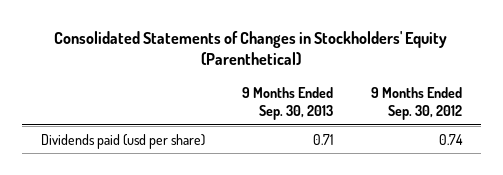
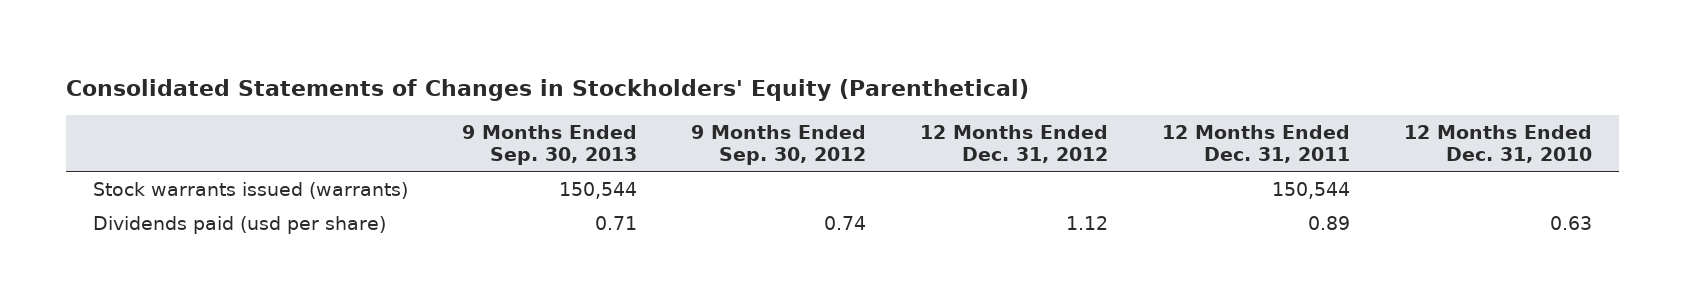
none -> [919,124,1108,164] 12 Months Ended Dec. 31, 2012
none -> [1161,124,1350,164] 12 Months Ended Dec. 31, 2011
none -> [1403,124,1592,164] 12 Months Ended Dec. 31, 2010
none -> [93,181,409,199] Stock warrants issued (warrants)

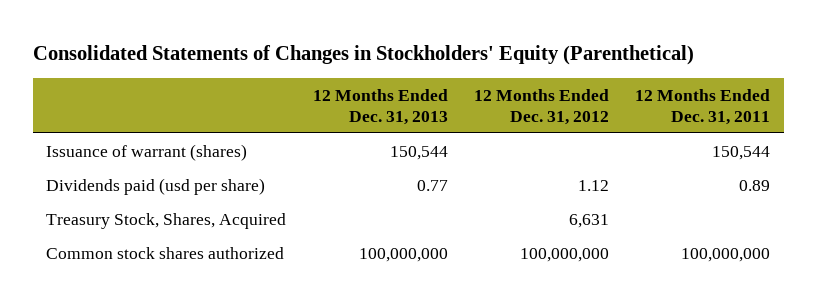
[461,124,637,166] 9 Months Ended Sep. 30, 2013 -> none
[690,124,866,166] 9 Months Ended Sep. 30, 2012 -> none
[1403,124,1592,164] 12 Months Ended Dec. 31, 2010 -> none
none -> [312,88,448,125] 12 Months Ended Dec. 31, 2013
[93,181,409,199] Stock warrants issued (warrants) -> [46,143,248,161] Issuance of warrant (shares)
none -> [46,212,287,229] Treasury Stock, Shares, Acquired
none -> [46,246,285,259] Common stock shares authorized

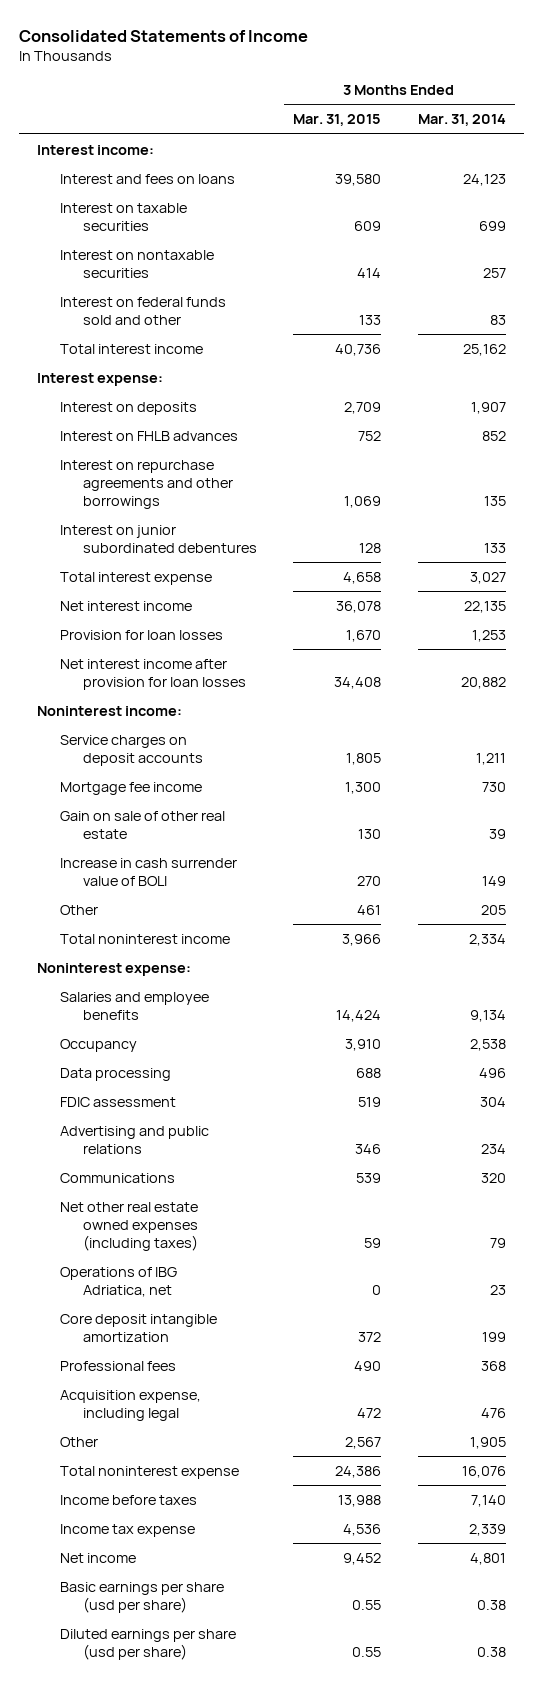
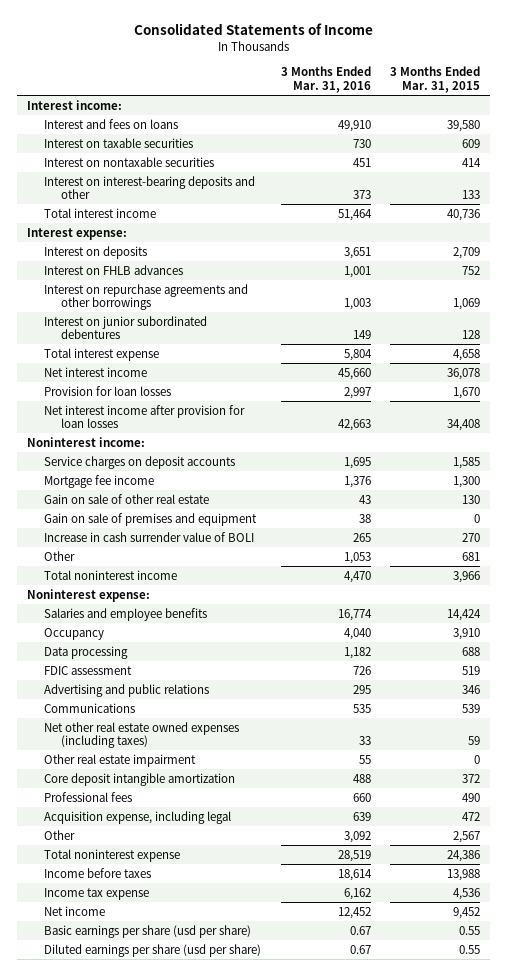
[417,114,506,127] Mar. 31, 2014 -> none
none -> [280,66,371,93] 3 Months Ended Mar. 31, 2016
[60,296,227,325] Interest on federal funds sold and other -> [44,175,256,200] Interest on interest-bearing deposits and other
[346,752,382,765] 1,805 -> [453,456,481,469] 1,585
none -> [44,512,258,526] Gain on sale of premises and equipment
[357,904,382,915] 461 -> [462,551,481,561] 681
[60,1266,178,1297] Operations of IBG Adriatica, net -> none
none -> [44,753,197,767] Other real estate impairment

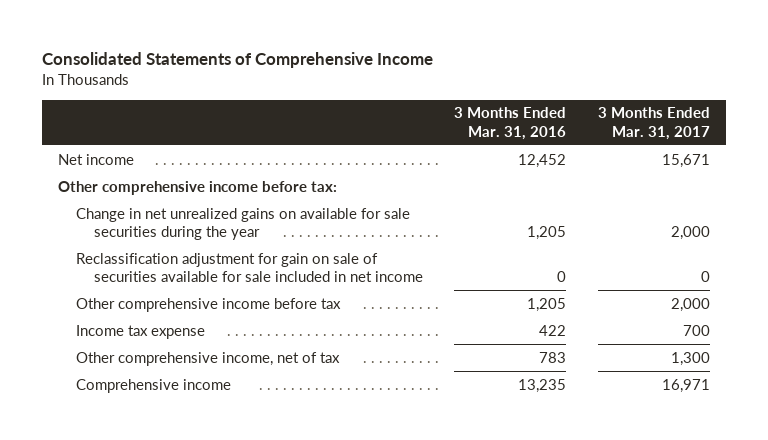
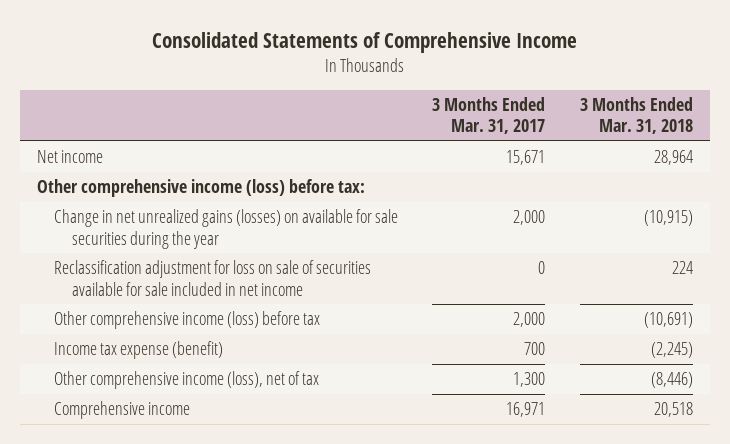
[454,107,567,140] 3 Months Ended Mar. 31, 2016 -> none
none -> [579,96,693,135] 3 Months Ended Mar. 31, 2018
[58,180,338,195] Other comprehensive income before tax: -> [36,179,365,198] Other comprehensive income (loss) before tax:
[75,207,410,241] Change in net unrealized gains on available for sale securities during the year -> [54,209,399,249] Change in net unrealized gains (losses) on available for sale securities during the year
[75,252,423,283] Reclassification adjustment for gain on sale of securities available for sale included in net income -> [54,260,372,296] Reclassification adjustment for loss on sale of securities available for sale included in net income
[75,297,341,312] Other comprehensive income before tax -> [54,311,321,330] Other comprehensive income (loss) before tax
[75,324,205,339] Income tax expense -> [54,341,224,360] Income tax expense (benefit)
[75,351,340,366] Other comprehensive income, net of tax -> [54,371,320,390] Other comprehensive income (loss), net of tax

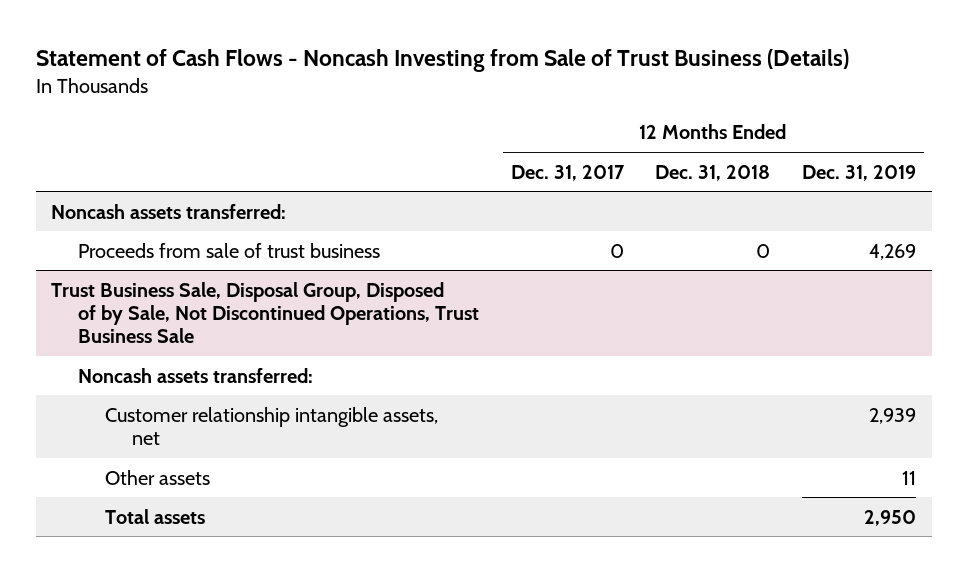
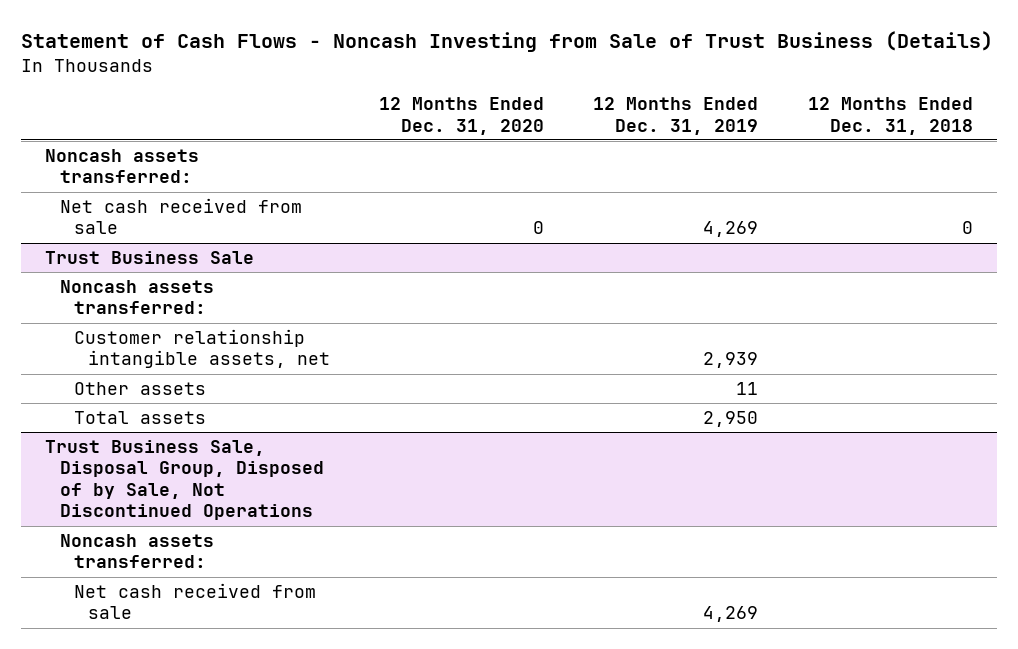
[510,164,625,181] Dec. 31, 2017 -> none
none -> [379,97,545,135] 12 Months Ended Dec. 31, 2020
[51,281,480,344] Trust Business Sale, Disposal Group, Disposed of by Sale, Not Discontinued Operations, Trust Business Sale -> none
[78,242,381,258] Proceeds from sale of trust business -> [59,197,302,235] Net cash received from sale
none -> [45,250,255,264] Trust Business Sale
none -> [45,439,324,521] Trust Business Sale, Disposal Group, Disposed of by Sale, Not Discontinued Operations
none -> [59,533,214,569] Noncash assets transferred:
none -> [73,582,316,620] Net cash received from sale

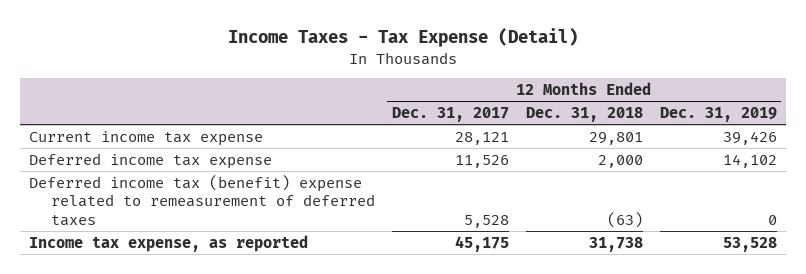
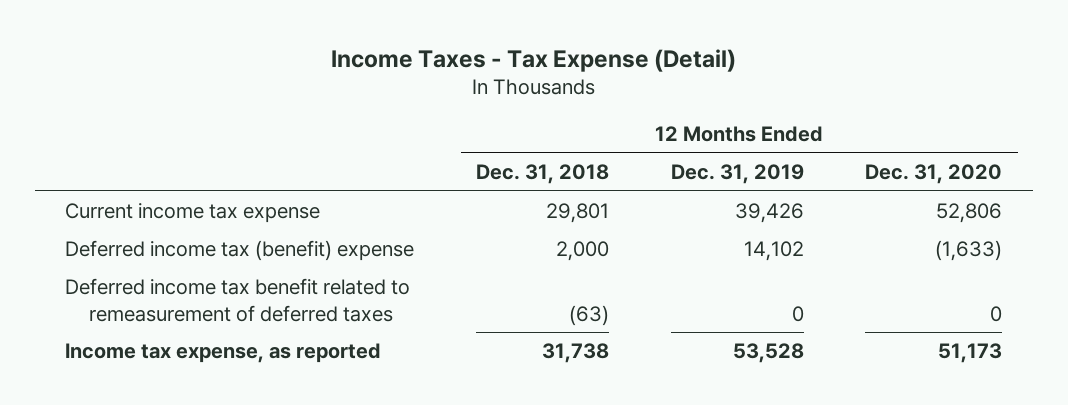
[391,107,509,123] Dec. 31, 2017 -> none
none -> [865,163,1003,184] Dec. 31, 2020
[28,152,272,169] Deferred income tax expense -> [65,240,415,262] Deferred income tax (benefit) expense
[28,174,375,226] Deferred income tax (benefit) expense related to remeasurement of deferred taxes -> [65,278,411,322] Deferred income tax benefit related to remeasurement of deferred taxes

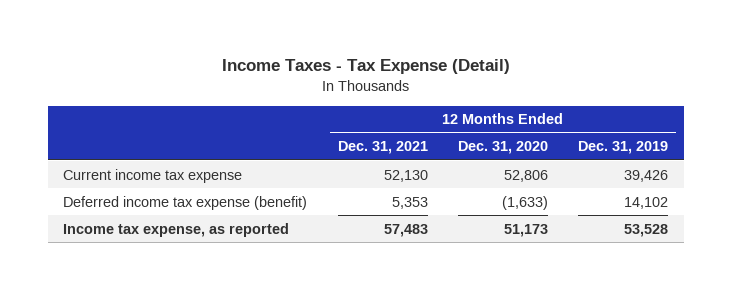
[476,163,610,184] Dec. 31, 2018 -> none
none -> [337,141,428,155] Dec. 31, 2021
[65,278,411,322] Deferred income tax benefit related to remeasurement of deferred taxes -> none
[65,240,415,262] Deferred income tax (benefit) expense -> [63,195,308,210] Deferred income tax expense (benefit)

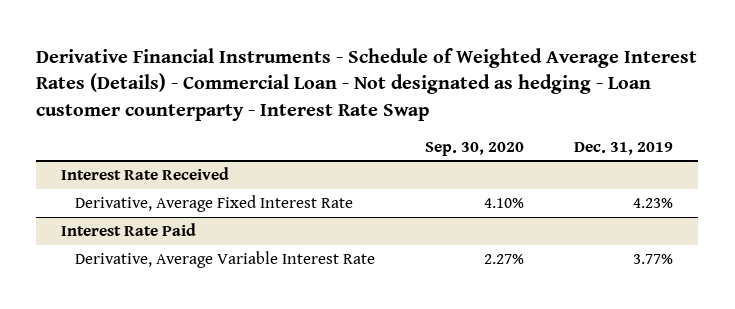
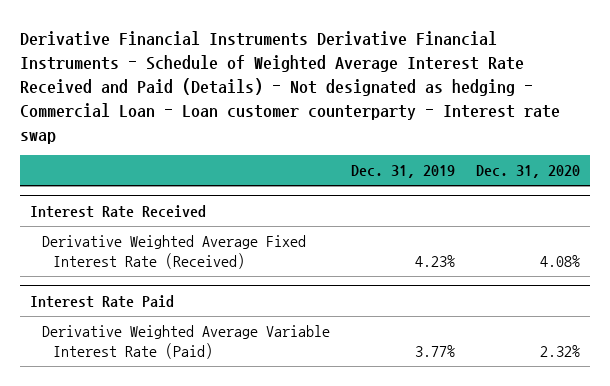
[36,47,698,121] Derivative Financial Instruments - Schedule of Weighted Average Interest Rates (Details) - Commercial Loan - Not designated as hedging - Loan customer counterparty - Interest Rate Swap -> [19,30,560,144] Derivative Financial Instruments Derivative Financial Instruments - Schedule of Weighted Average Interest Rate Received and Paid (Details) - Not designated as hedging - Commercial Loan - Loan customer counterparty - Interest rate swap
[424,141,524,156] Sep. 30, 2020 -> none
none -> [475,165,580,179] Dec. 31, 2020
[74,195,353,213] Derivative, Average Fixed Interest Rate -> [41,235,306,269] Derivative Weighted Average Fixed Interest Rate (Received)
[74,251,375,269] Derivative, Average Variable Interest Rate -> [41,325,330,359] Derivative Weighted Average Variable Interest Rate (Paid)

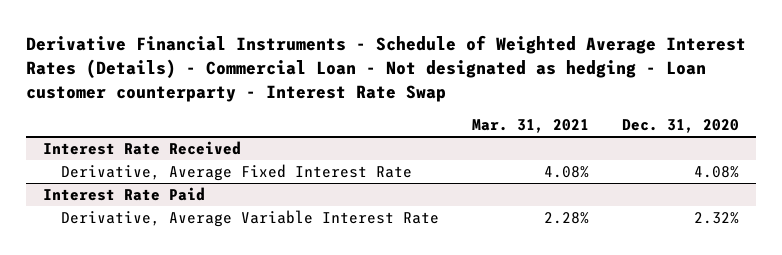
[19,30,560,144] Derivative Financial Instruments Derivative Financial Instruments - Schedule of Weighted Average Interest Rate Received and Paid (Details) - Not designated as hedging - Commercial Loan - Loan customer counterparty - Interest rate swap -> [25,34,746,102] Derivative Financial Instruments - Schedule of Weighted Average Interest Rates (Details) - Commercial Loan - Not designated as hedging - Loan customer counterparty - Interest Rate Swap
[350,165,455,179] Dec. 31, 2019 -> none
none -> [472,119,590,134] Mar. 31, 2021
[41,235,306,269] Derivative Weighted Average Fixed Interest Rate (Received) -> [61,163,413,181] Derivative, Average Fixed Interest Rate
[41,325,330,359] Derivative Weighted Average Variable Interest Rate (Paid) -> [61,209,440,227] Derivative, Average Variable Interest Rate

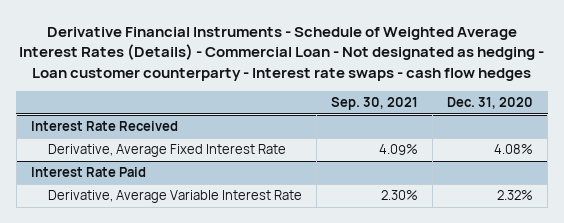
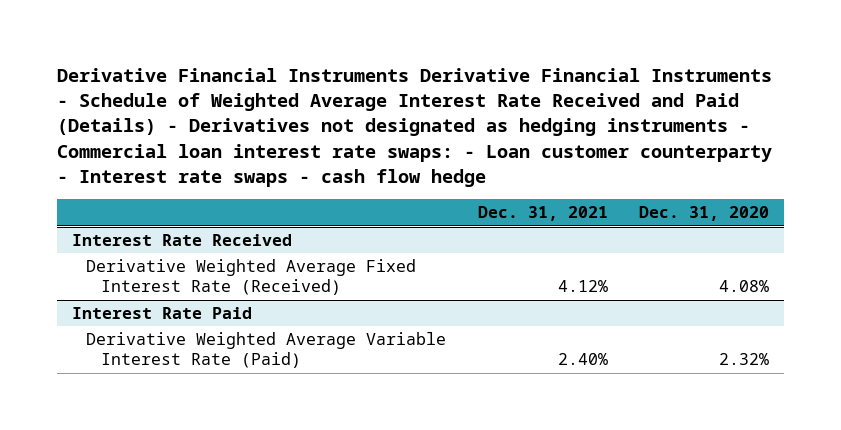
[18,26,544,81] Derivative Financial Instruments - Schedule of Weighted Average Interest Rates (Details) - Commercial Loan - Not designated as hedging - Loan customer counterparty - Interest rate swaps - cash flow hedges -> [56,67,772,188] Derivative Financial Instruments Derivative Financial Instruments - Schedule of Weighted Average Interest Rate Received and Paid (Details) - Derivatives not designated as hedging instruments - Commercial loan interest rate swaps: - Loan customer counterparty - Interest rate swaps - cash flow hedge
[330,97,418,111] Sep. 30, 2021 -> none
none -> [477,206,608,222] Dec. 31, 2021
[47,144,286,158] Derivative, Average Fixed Interest Rate -> [86,259,417,296] Derivative Weighted Average Fixed Interest Rate (Received)
[47,190,302,204] Derivative, Average Variable Interest Rate -> [86,332,447,369] Derivative Weighted Average Variable Interest Rate (Paid)

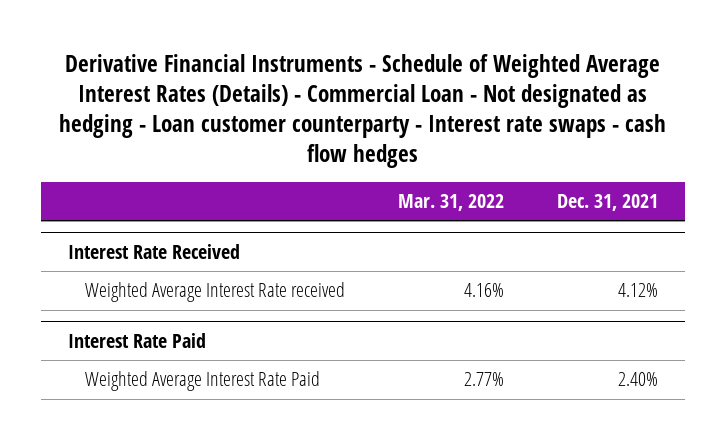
[56,67,772,188] Derivative Financial Instruments Derivative Financial Instruments - Schedule of Weighted Average Interest Rate Received and Paid (Details) - Derivatives not designated as hedging instruments - Commercial loan interest rate swaps: - Loan customer counterparty - Interest rate swaps - cash flow hedge -> [59,53,667,169] Derivative Financial Instruments - Schedule of Weighted Average Interest Rates (Details) - Commercial Loan - Not designated as hedging - Loan customer counterparty - Interest rate swaps - cash flow hedges
[638,206,769,222] Dec. 31, 2020 -> none
none -> [398,193,505,211] Mar. 31, 2022
[86,259,417,296] Derivative Weighted Average Fixed Interest Rate (Received) -> [84,282,345,303] Weighted Average Interest Rate received
[86,332,447,369] Derivative Weighted Average Variable Interest Rate (Paid) -> [84,371,320,392] Weighted Average Interest Rate Paid

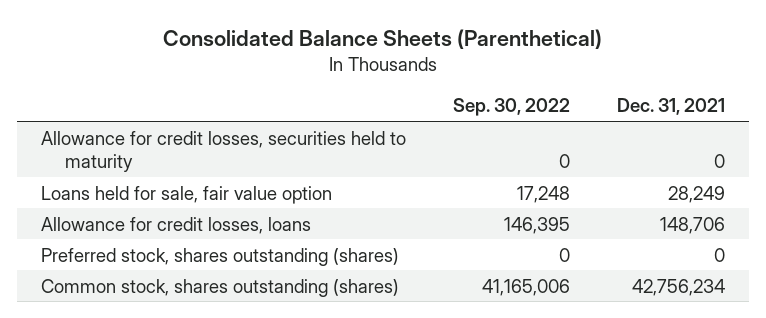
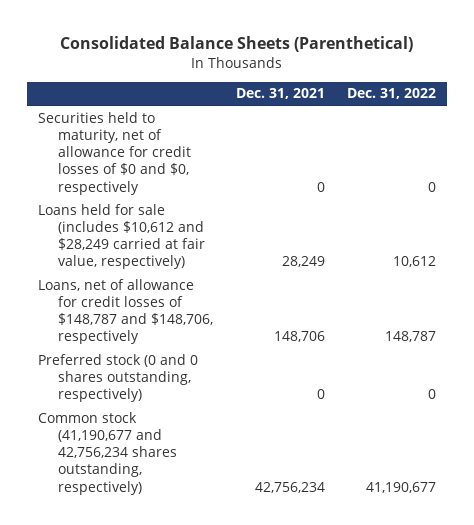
[453,98,571,117] Sep. 30, 2022 -> none
none -> [346,88,436,100] Dec. 31, 2022
[40,130,406,172] Allowance for credit losses, securities held to maturity -> [38,111,192,195] Securities held to maturity, net of allowance for credit losses of $0 and $0, respectively
[40,185,332,204] Loans held for sale, fair value option -> [38,203,206,270] Loans held for sale (includes $10,612 and $28,249 carried at fair value, respectively)
[40,216,311,234] Allowance for credit losses, loans -> [38,278,214,345] Loans, net of allowance for credit losses of $148,787 and $148,706, respectively
[40,247,399,266] Preferred stock, shares outstanding (shares) -> [38,353,199,403] Preferred stock (0 and 0 shares outstanding, respectively)
[40,278,399,297] Common stock, shares outstanding (shares) -> [38,411,178,495] Common stock (41,190,677 and 42,756,234 shares outstanding, respectively)

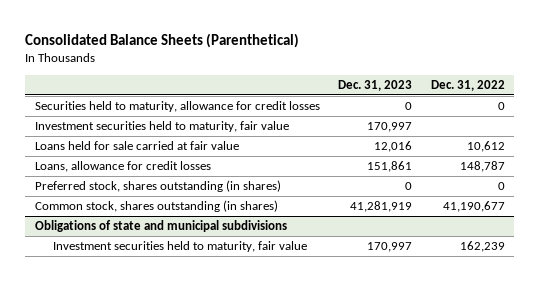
[235,88,325,100] Dec. 31, 2021 -> none
none -> [338,79,413,91] Dec. 31, 2023
[38,111,192,195] Securities held to maturity, net of allowance for credit losses of $0 and $0, respectively -> [34,101,320,113] Securities held to maturity, allowance for credit losses
none -> [34,121,289,133] Investment securities held to maturity, fair value
[38,203,206,270] Loans held for sale (includes $10,612 and $28,249 carried at fair value, respectively) -> [34,141,239,151] Loans held for sale carried at fair value
[38,278,214,345] Loans, net of allowance for credit losses of $148,787 and $148,706, respectively -> [34,161,211,173] Loans, allowance for credit losses
[38,353,199,403] Preferred stock (0 and 0 shares outstanding, respectively) -> [34,180,281,193] Preferred stock, shares outstanding (in shares)
[38,411,178,495] Common stock (41,190,677 and 42,756,234 shares outstanding, respectively) -> [34,200,278,213] Common stock, shares outstanding (in shares)
none -> [34,220,287,233] Obligations of state and municipal subdivisions
none -> [52,241,307,253] Investment securities held to maturity, fair value

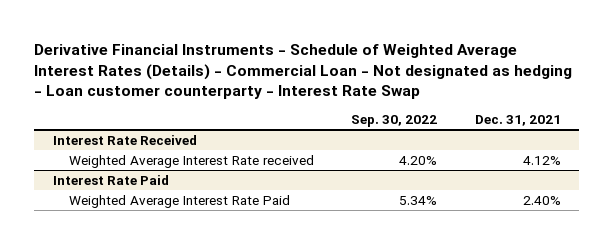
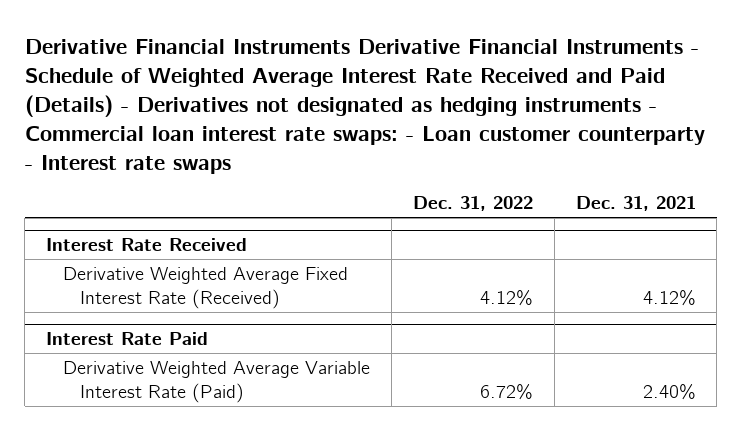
[34,43,573,100] Derivative Financial Instruments - Schedule of Weighted Average Interest Rates (Details) - Commercial Loan - Not designated as hedging - Loan customer counterparty - Interest Rate Swap -> [24,38,705,174] Derivative Financial Instruments Derivative Financial Instruments - Schedule of Weighted Average Interest Rate Received and Paid (Details) - Derivatives not designated as hedging instruments - Commercial loan interest rate swaps: - Loan customer counterparty - Interest rate swaps
[351,115,438,128] Sep. 30, 2022 -> none
none -> [412,196,533,212] Dec. 31, 2022
[68,154,314,168] Weighted Average Interest Rate received -> [63,266,349,310] Derivative Weighted Average Fixed Interest Rate (Received)
[68,194,290,208] Weighted Average Interest Rate Paid -> [63,360,371,404] Derivative Weighted Average Variable Interest Rate (Paid)

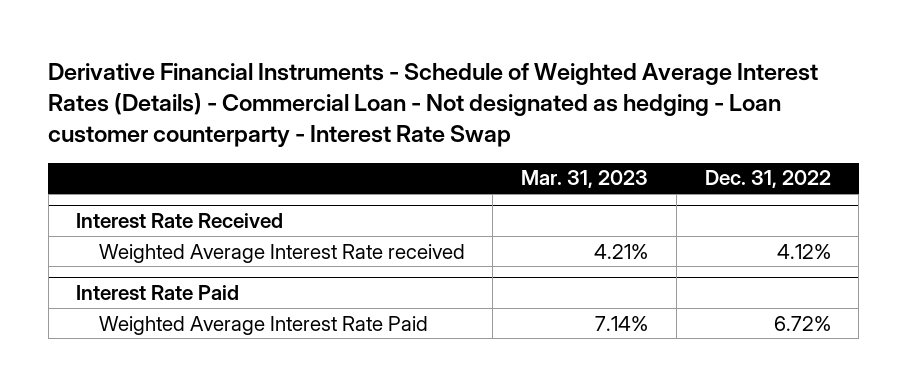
[24,38,705,174] Derivative Financial Instruments Derivative Financial Instruments - Schedule of Weighted Average Interest Rate Received and Paid (Details) - Derivatives not designated as hedging instruments - Commercial loan interest rate swaps: - Loan customer counterparty - Interest rate swaps -> [48,62,819,148] Derivative Financial Instruments - Schedule of Weighted Average Interest Rates (Details) - Commercial Loan - Not designated as hedging - Loan customer counterparty - Interest Rate Swap
[575,196,696,212] Dec. 31, 2021 -> none
none -> [521,170,649,189] Mar. 31, 2023
[63,266,349,310] Derivative Weighted Average Fixed Interest Rate (Received) -> [98,243,465,263] Weighted Average Interest Rate received
[63,360,371,404] Derivative Weighted Average Variable Interest Rate (Paid) -> [98,315,428,335] Weighted Average Interest Rate Paid

